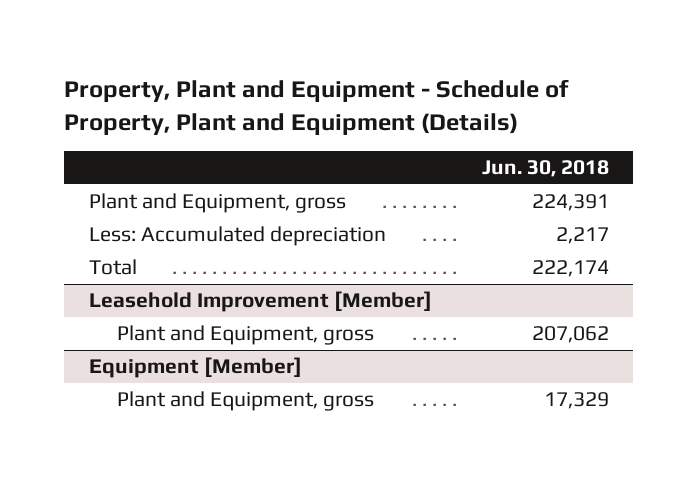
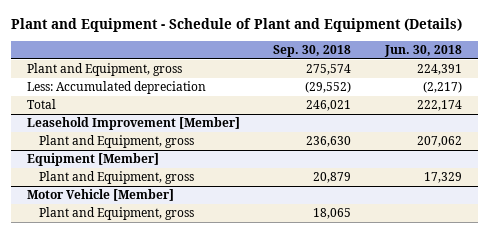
[64,79,570,135] Property, Plant and Equipment - Schedule of Property, Plant and Equipment (Details) -> [10,18,462,33] Plant and Equipment - Schedule of Plant and Equipment (Details)
none -> [273,45,352,58] Sep. 30, 2018
[555,227,609,245] 2,217 -> [422,81,462,94] (2,217)
none -> [27,189,175,202] Motor Vehicle [Member]
none -> [39,207,195,221] Plant and Equipment, gross

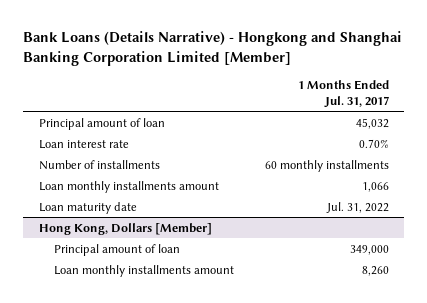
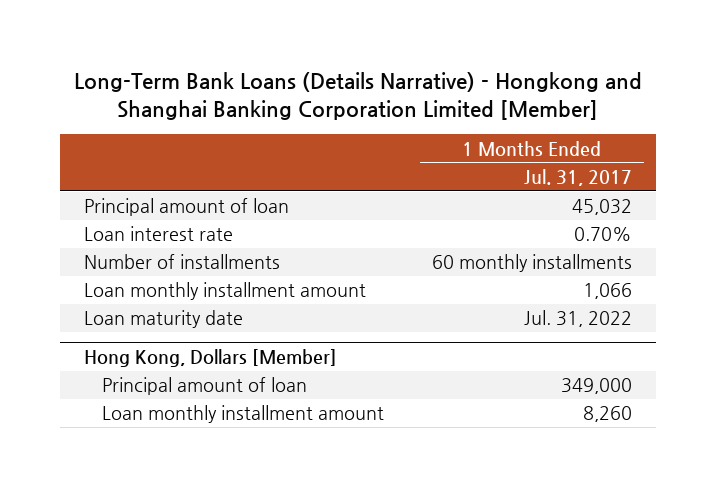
[23,31,403,66] Bank Loans (Details Narrative) - Hongkong and Shanghai Banking Corporation Limited [Member] -> [73,72,642,121] Long-Term Bank Loans (Details Narrative) - Hongkong and Shanghai Banking Corporation Limited [Member]
[38,180,219,193] Loan monthly installments amount -> [83,282,366,301] Loan monthly installment amount
[53,264,234,277] Loan monthly installments amount -> [101,405,384,424] Loan monthly installment amount

